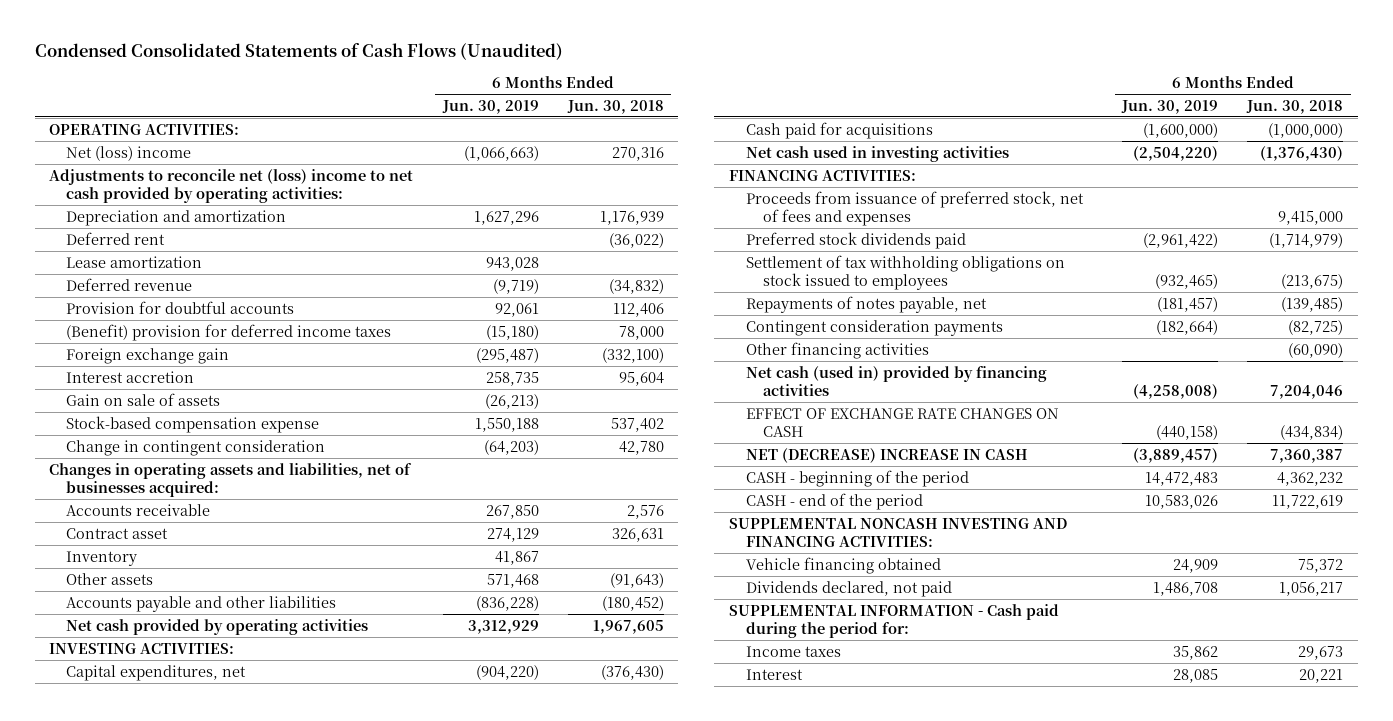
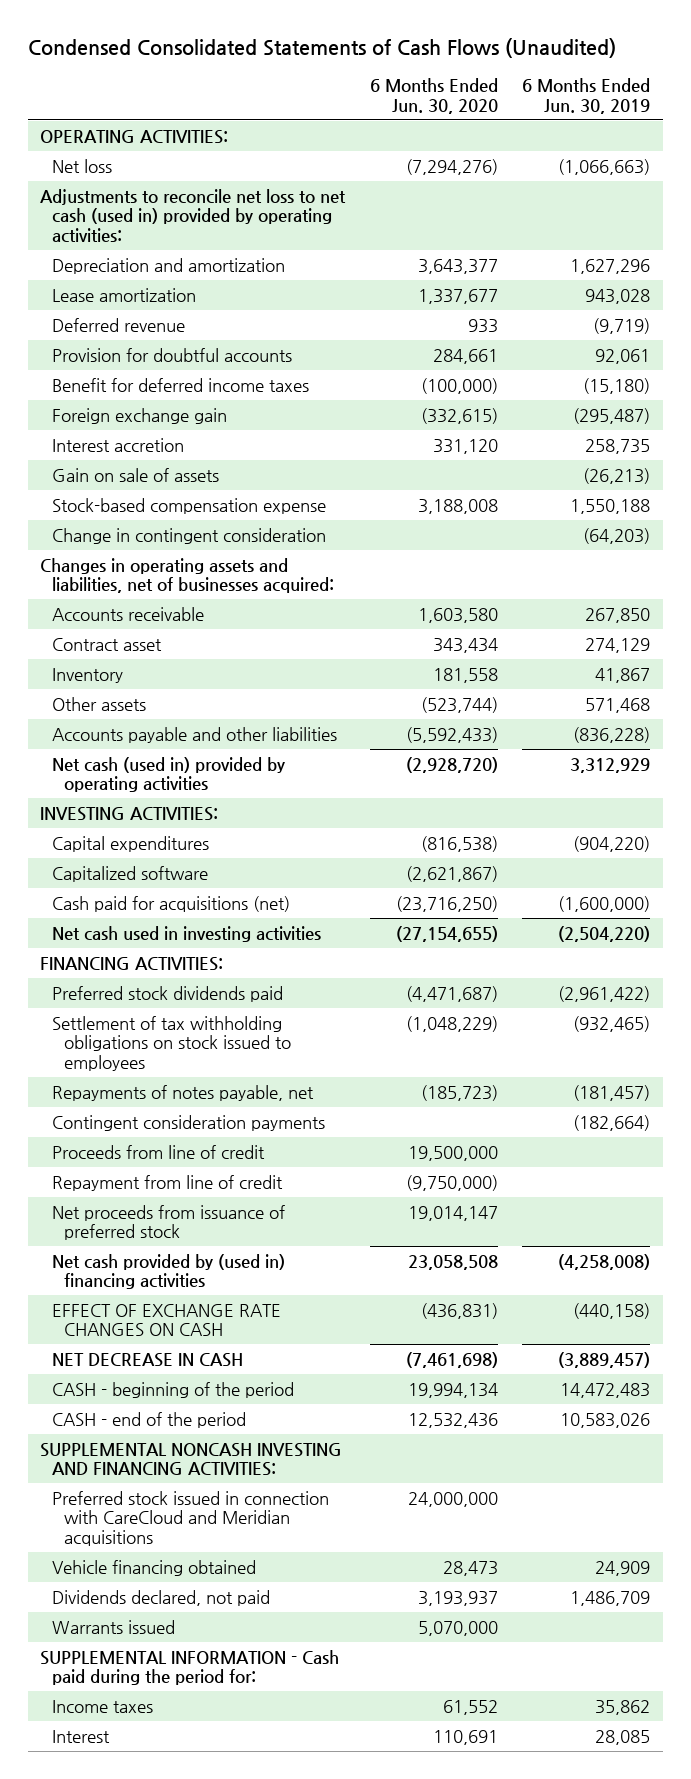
[566,99,664,114] Jun. 30, 2018 -> none
none -> [369,78,498,114] 6 Months Ended Jun. 30, 2020
[66,145,192,161] Net (loss) income -> [52,158,113,173] Net loss
[49,168,414,204] Adjustments to reconcile net (loss) income to net cash provided by operating activities: -> [40,188,347,243] Adjustments to reconcile net loss to net cash (used in) provided by operating activities:
[66,231,166,245] Deferred rent -> none
[66,323,392,341] (Benefit) provision for deferred income taxes -> [52,377,310,392] Benefit for deferred income taxes
[66,618,369,635] Net cash provided by operating activities -> [52,756,286,793] Net cash (used in) provided by operating activities
[66,664,247,681] Capital expenditures, net -> [52,835,210,852] Capital expenditures
none -> [52,865,209,882] Capitalized software
[745,121,933,139] Cash paid for acquisitions -> [52,895,291,912] Cash paid for acquisitions (net)
[745,190,1084,227] Proceeds from issuance of preferred stock, net of fees and expenses -> none
[745,341,929,359] Other financing activities -> none
none -> [52,1144,266,1159] Proceeds from line of credit
none -> [52,1174,284,1191] Repayment from line of credit
none -> [52,1204,286,1241] Net proceeds from issuance of preferred stock
[745,365,1047,397] Net cash (used in) provided by financing activities -> [52,1253,286,1290] Net cash provided by (used in) financing activities
[745,447,1028,463] NET (DECREASE) INCREASE IN CASH -> [52,1352,244,1367] NET DECREASE IN CASH
none -> [52,1490,330,1546] Preferred stock issued in connection with CareCloud and Meridian acquisitions
[1153,581,1219,596] 1,486,708 -> [570,1590,651,1606] 1,486,709
none -> [52,1619,176,1634] Warrants issued

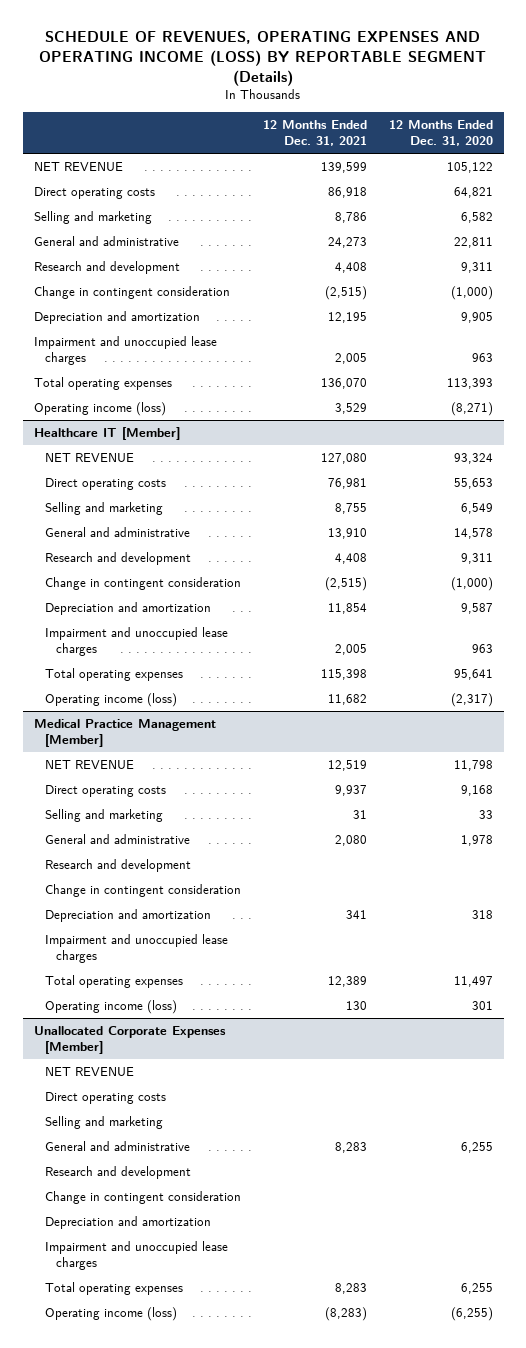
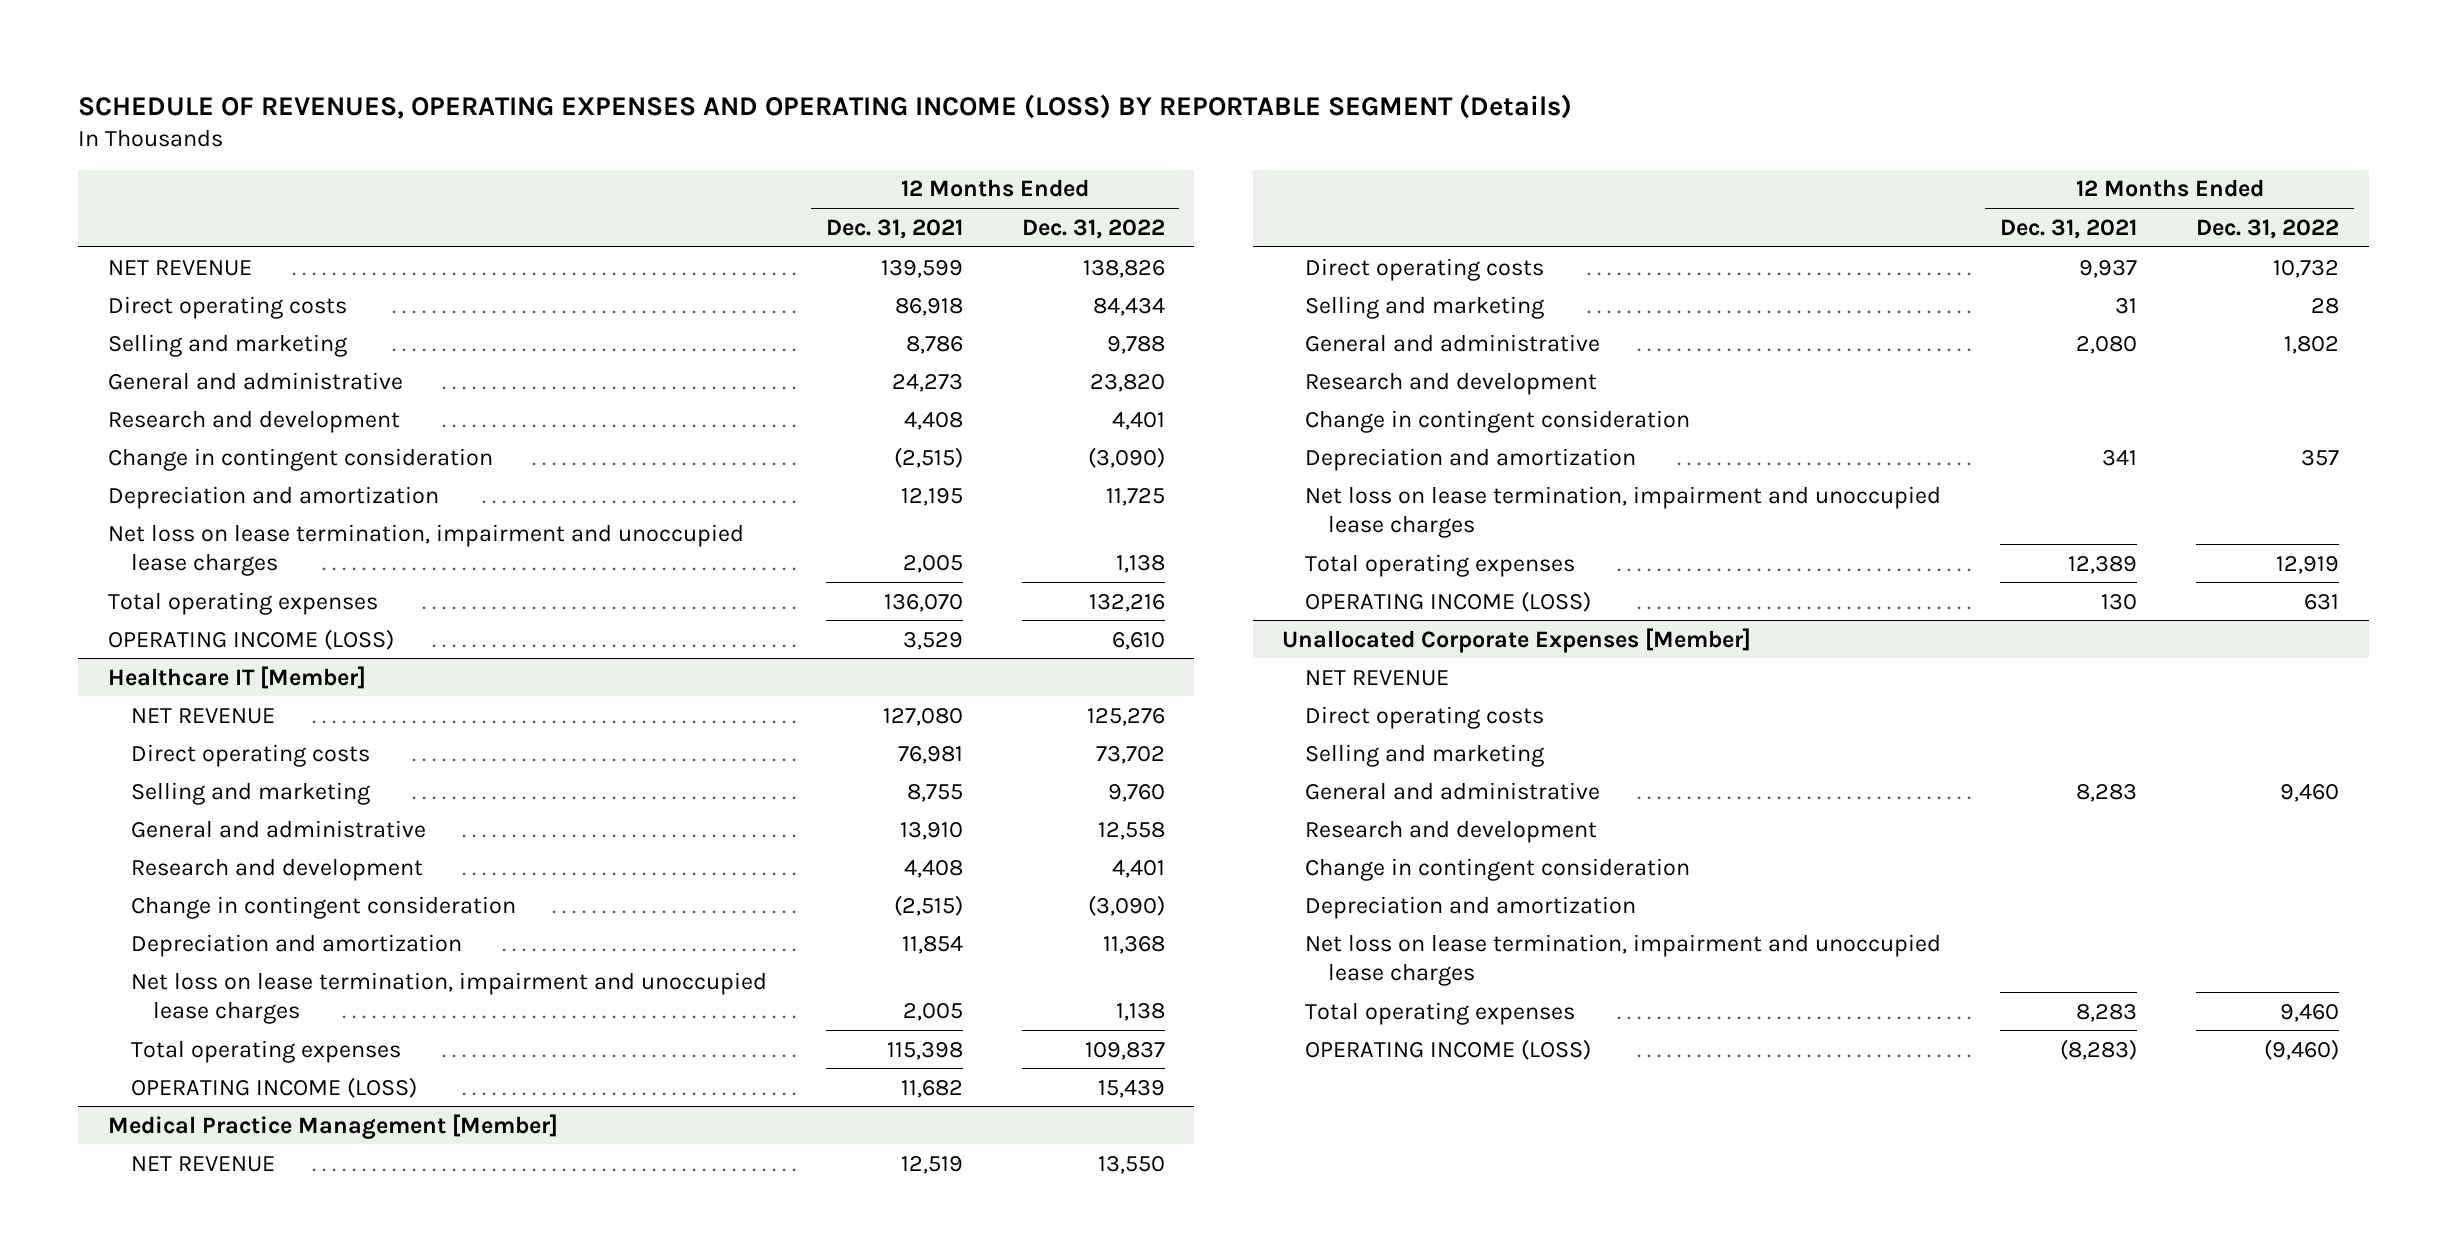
[388,120,493,147] 12 Months Ended Dec. 31, 2020 -> none
none -> [1021,218,1165,239] Dec. 31, 2022
[33,336,217,366] Impairment and unoccupied lease charges -> [107,523,744,577] Net loss on lease termination, impairment and unoccupied lease charges
[33,402,166,417] Operating income (loss) -> [107,628,394,650] OPERATING INCOME (LOSS)
[44,627,228,657] Impairment and unoccupied lease charges -> [130,971,767,1025] Net loss on lease termination, impairment and unoccupied lease charges
[44,693,177,708] Operating income (loss) -> [130,1076,417,1098] OPERATING INCOME (LOSS)
[44,934,228,964] Impairment and unoccupied lease charges -> [1305,485,1942,539] Net loss on lease termination, impairment and unoccupied lease charges
[44,1000,177,1015] Operating income (loss) -> [1305,590,1592,612] OPERATING INCOME (LOSS)
[44,1241,228,1271] Impairment and unoccupied lease charges -> [1305,933,1942,987] Net loss on lease termination, impairment and unoccupied lease charges
[44,1307,177,1322] Operating income (loss) -> [1305,1038,1592,1060] OPERATING INCOME (LOSS)

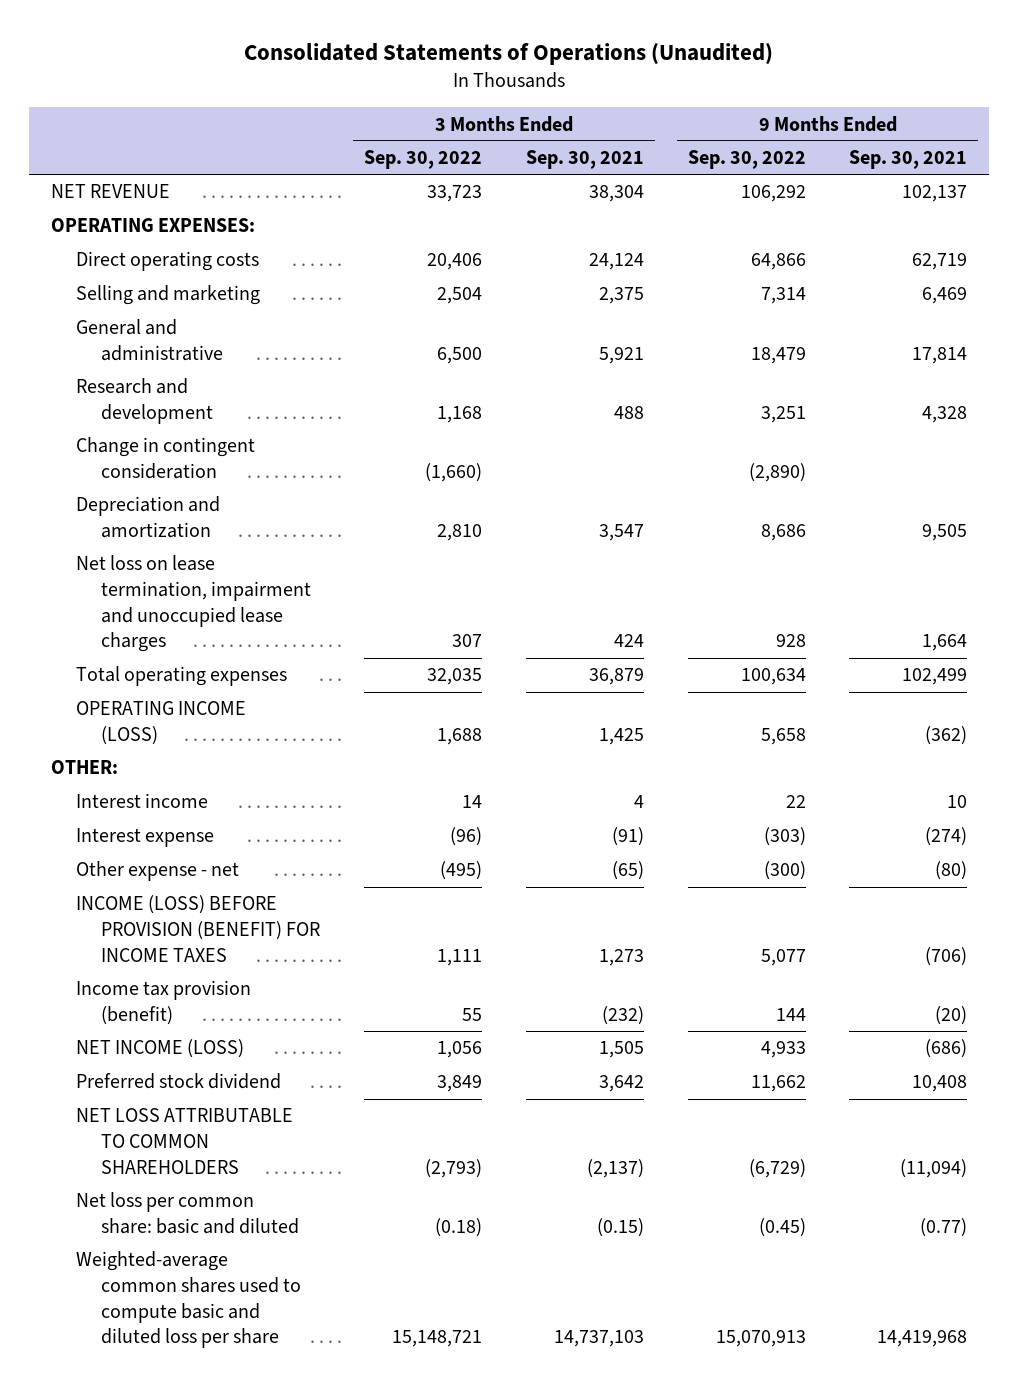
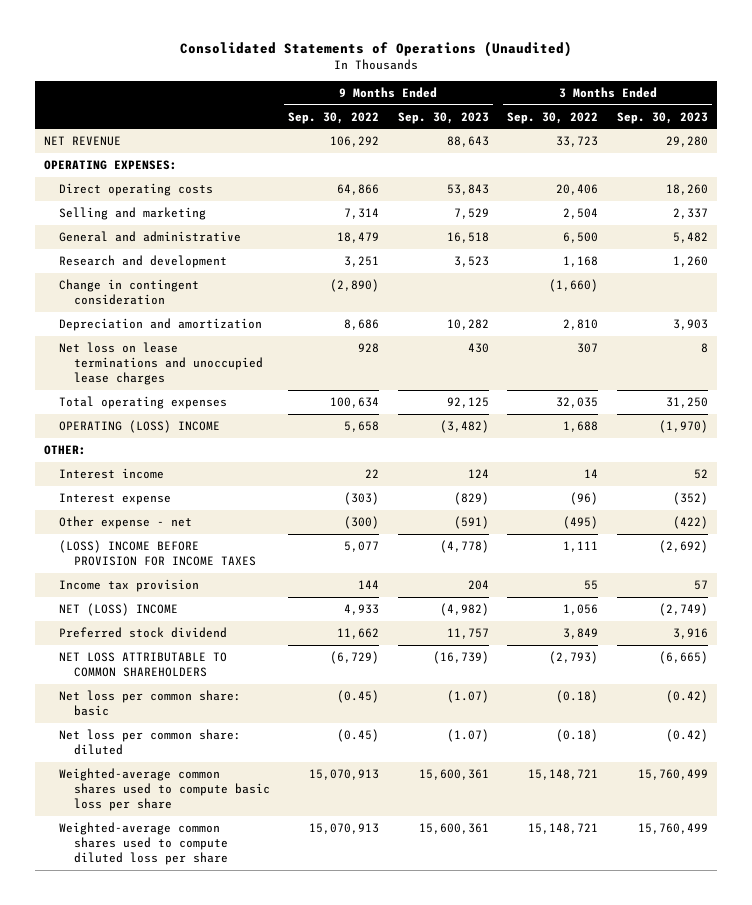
[525,150,644,170] Sep. 30, 2021 -> none
[849,150,968,170] Sep. 30, 2021 -> none
none -> [397,111,489,124] Sep. 30, 2023
none -> [616,111,708,124] Sep. 30, 2023
[75,555,311,653] Net loss on lease termination, impairment and unoccupied lease charges -> [58,342,263,385] Net loss on lease terminations and unoccupied lease charges
[75,701,246,746] OPERATING INCOME (LOSS) -> [58,420,220,434] OPERATING (LOSS) INCOME
[75,895,320,962] INCOME (LOSS) BEFORE PROVISION (BENEFIT) FOR INCOME TAXES -> [58,540,256,566] (LOSS) INCOME BEFORE PROVISION FOR INCOME TAXES
[75,980,251,1026] Income tax provision (benefit) -> [58,579,199,593] Income tax provision
[75,1039,244,1059] NET INCOME (LOSS) -> [58,603,178,617] NET (LOSS) INCOME
[75,1192,299,1235] Net loss per common share: basic and diluted -> [58,690,241,716] Net loss per common share: basic
none -> [58,729,241,755] Net loss per common share: diluted
[75,1251,301,1349] Weighted-average common shares used to compute basic and diluted loss per share -> [58,768,270,811] Weighted-average common shares used to compute basic loss per share
none -> [58,822,228,865] Weighted-average common shares used to compute diluted loss per share

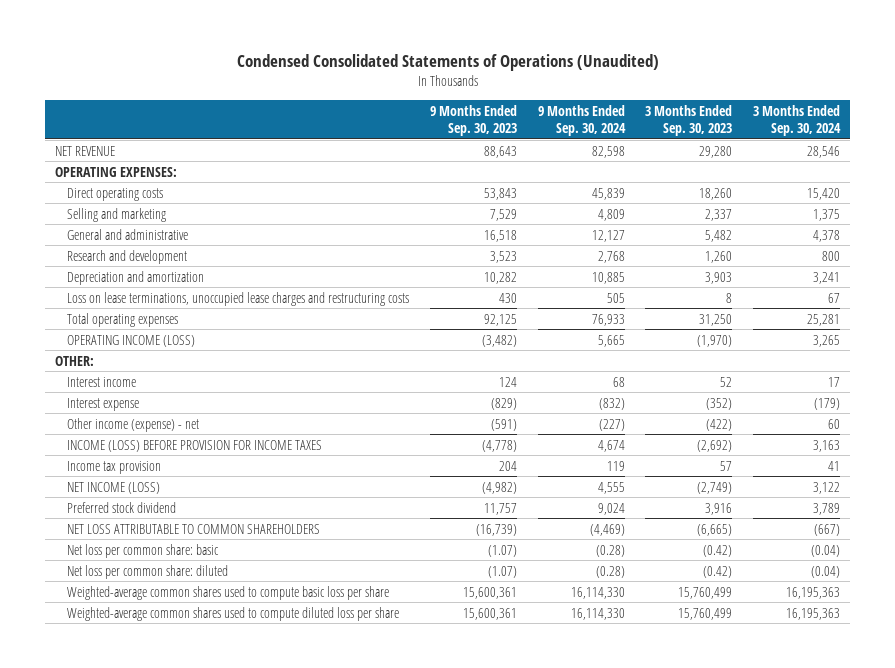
[180,41,573,58] Consolidated Statements of Operations (Unaudited) -> [236,53,659,71] Condensed Consolidated Statements of Operations (Unaudited)
[288,111,380,124] Sep. 30, 2022 -> none
[507,111,599,124] Sep. 30, 2022 -> none
none -> [537,105,626,137] 9 Months Ended Sep. 30, 2024
none -> [752,105,841,137] 3 Months Ended Sep. 30, 2024
[58,279,199,305] Change in contingent consideration -> none
[58,342,263,385] Net loss on lease terminations and unoccupied lease charges -> [67,291,410,306] Loss on lease terminations, unoccupied lease charges and restructuring costs
[58,420,220,434] OPERATING (LOSS) INCOME -> [67,334,196,347] OPERATING INCOME (LOSS)
[58,516,192,530] Other expense - net -> [67,417,200,432] Other income (expense) - net
[58,540,256,566] (LOSS) INCOME BEFORE PROVISION FOR INCOME TAXES -> [67,439,323,452] INCOME (LOSS) BEFORE PROVISION FOR INCOME TAXES
[58,603,178,617] NET (LOSS) INCOME -> [67,481,161,494] NET INCOME (LOSS)

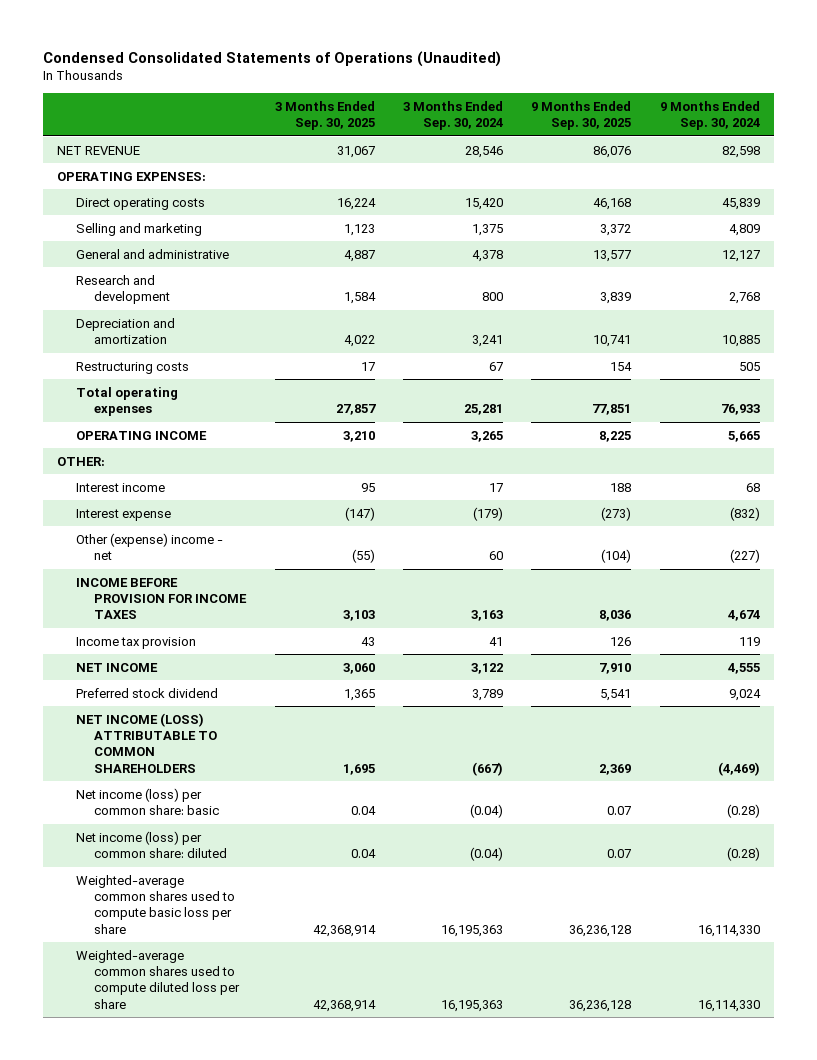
[430,105,518,137] 9 Months Ended Sep. 30, 2023 -> none
[645,105,733,137] 3 Months Ended Sep. 30, 2023 -> none
none -> [274,100,375,131] 3 Months Ended Sep. 30, 2025
none -> [531,100,632,131] 9 Months Ended Sep. 30, 2025
[67,291,410,306] Loss on lease terminations, unoccupied lease charges and restructuring costs -> [75,361,189,374] Restructuring costs
[67,334,196,347] OPERATING INCOME (LOSS) -> [75,430,207,440] OPERATING INCOME
[67,417,200,432] Other income (expense) - net -> [75,532,223,561] Other (expense) income - net
[67,439,323,452] INCOME (LOSS) BEFORE PROVISION FOR INCOME TAXES -> [75,577,248,620] INCOME BEFORE PROVISION FOR INCOME TAXES
[67,481,161,494] NET INCOME (LOSS) -> [75,662,158,672] NET INCOME
[67,523,321,534] NET LOSS ATTRIBUTABLE TO COMMON SHAREHOLDERS -> [75,712,218,773] NET INCOME (LOSS) ATTRIBUTABLE TO COMMON SHAREHOLDERS
[67,543,220,558] Net loss per common share: basic -> [75,787,220,816] Net income (loss) per common share: basic
[67,564,229,579] Net loss per common share: diluted -> [75,830,228,859] Net income (loss) per common share: diluted

